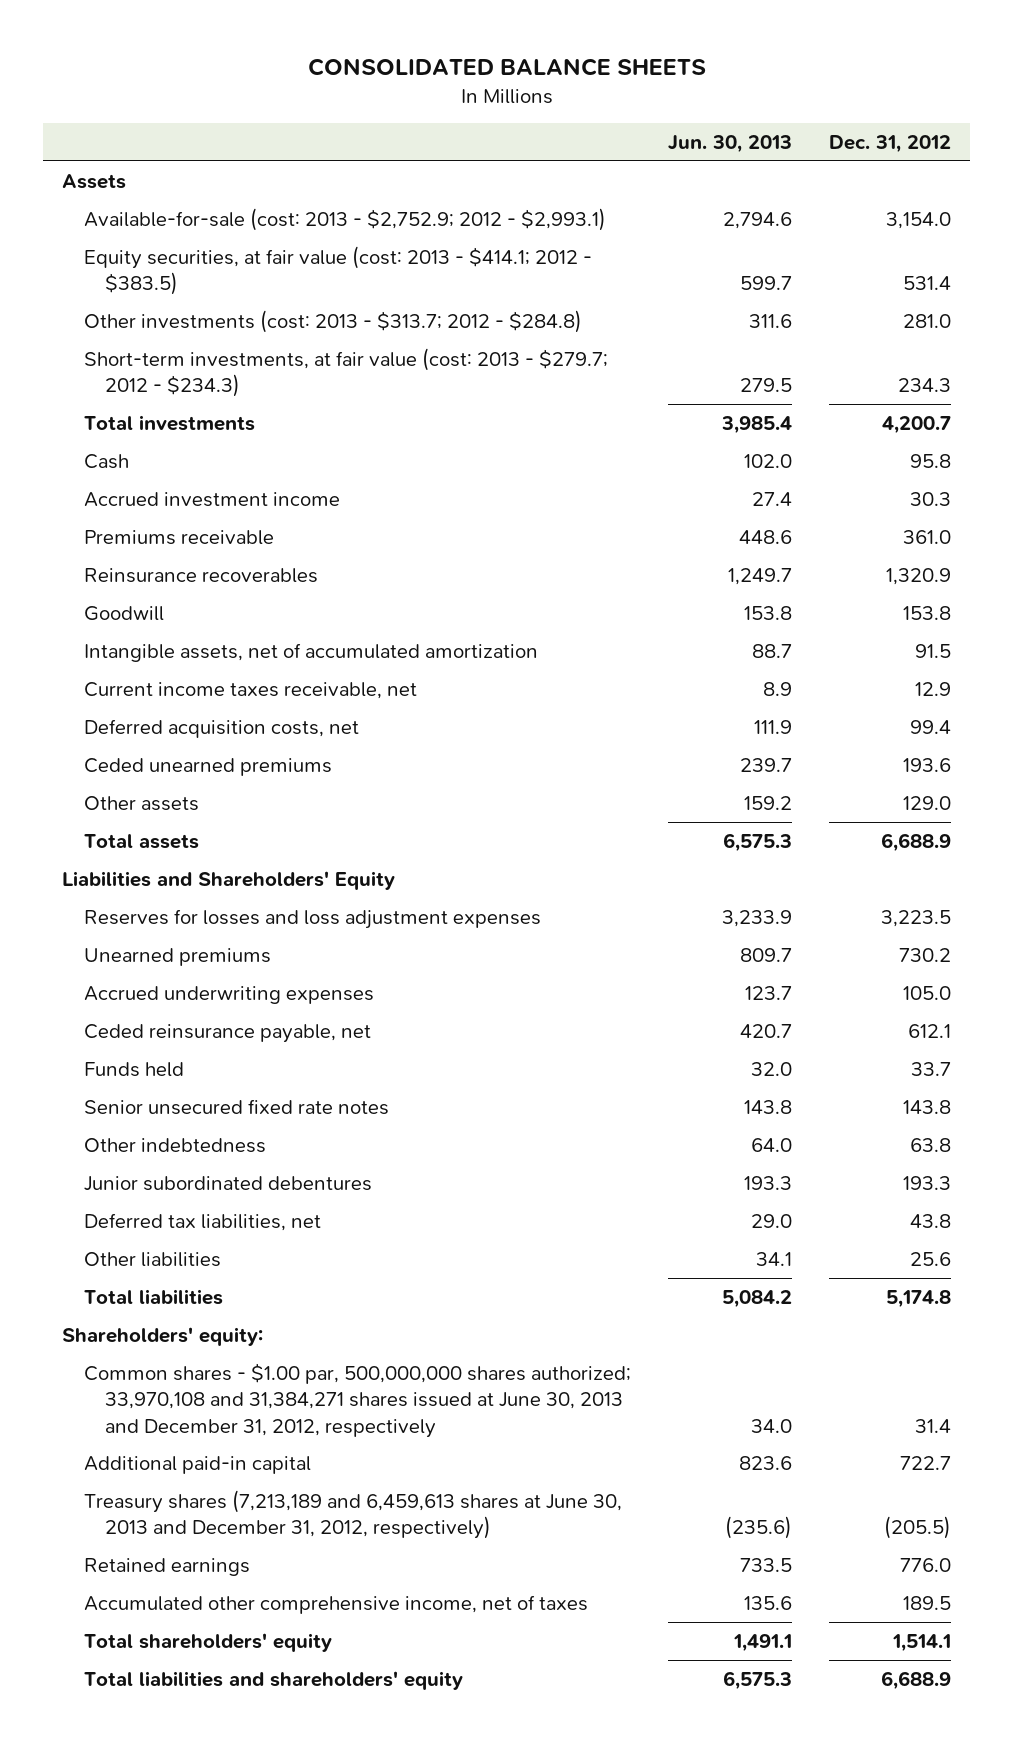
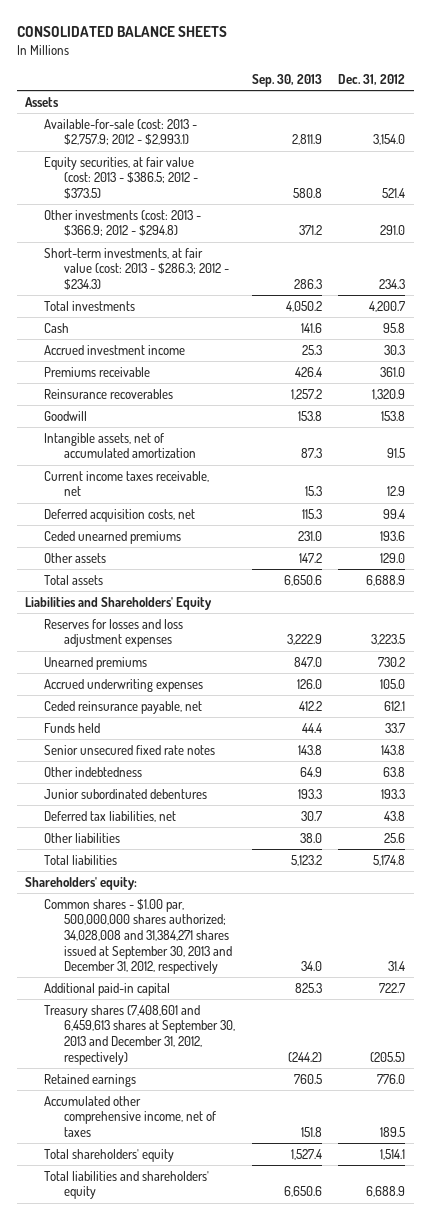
[667,135,792,154] Jun. 30, 2013 -> none
none -> [251,74,322,88] Sep. 30, 2013
[83,207,606,231] Available-for-sale (cost: 2013 - $2,752.9; 2012 - $2,993.1) -> [44,118,198,146] Available-for-sale (cost: 2013 - $2,757.9; 2012 - $2,993.1)
[83,245,592,296] Equity securities, at fair value (cost: 2013 - $414.1; 2012 - $383.5) -> [44,156,198,200] Equity securities, at fair value (cost: 2013 - $386.5; 2012 - $373.5)
[903,276,952,291] 531.4 -> [382,188,406,199] 521.4
[83,309,582,333] Other investments (cost: 2013 - $313.7; 2012 - $284.8) -> [44,209,202,237] Other investments (cost: 2013 - $366.9; 2012 - $294.8)
[903,313,952,328] 281.0 -> [380,225,406,236] 291.0
[83,347,608,398] Short-term investments, at fair value (cost: 2013 - $279.7; 2012 - $234.3) -> [44,247,229,291] Short-term investments, at fair value (cost: 2013 - $286.3; 2012 - $234.3)
[83,1362,631,1438] Common shares - $1.00 par, 500,000,000 shares authorized; 33,970,108 and 31,384,271 shares issued at June 30, 2013 and December 31, 2012, respectively -> [44,898,232,975] Common shares - $1.00 par, 500,000,000 shares authorized; 34,028,008 and 31,384,271 shares issued at September 30, 2013 and December 31, 2012, respectively
[83,1489,622,1540] Treasury shares (7,213,189 and 6,459,613 shares at June 30, 2013 and December 31, 2012, respectively) -> [44,1004,235,1065] Treasury shares (7,408,601 and 6,459,613 shares at September 30, 2013 and December 31, 2012, respectively)

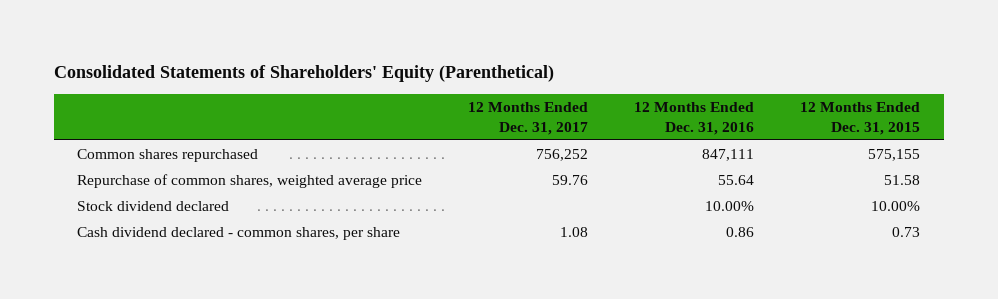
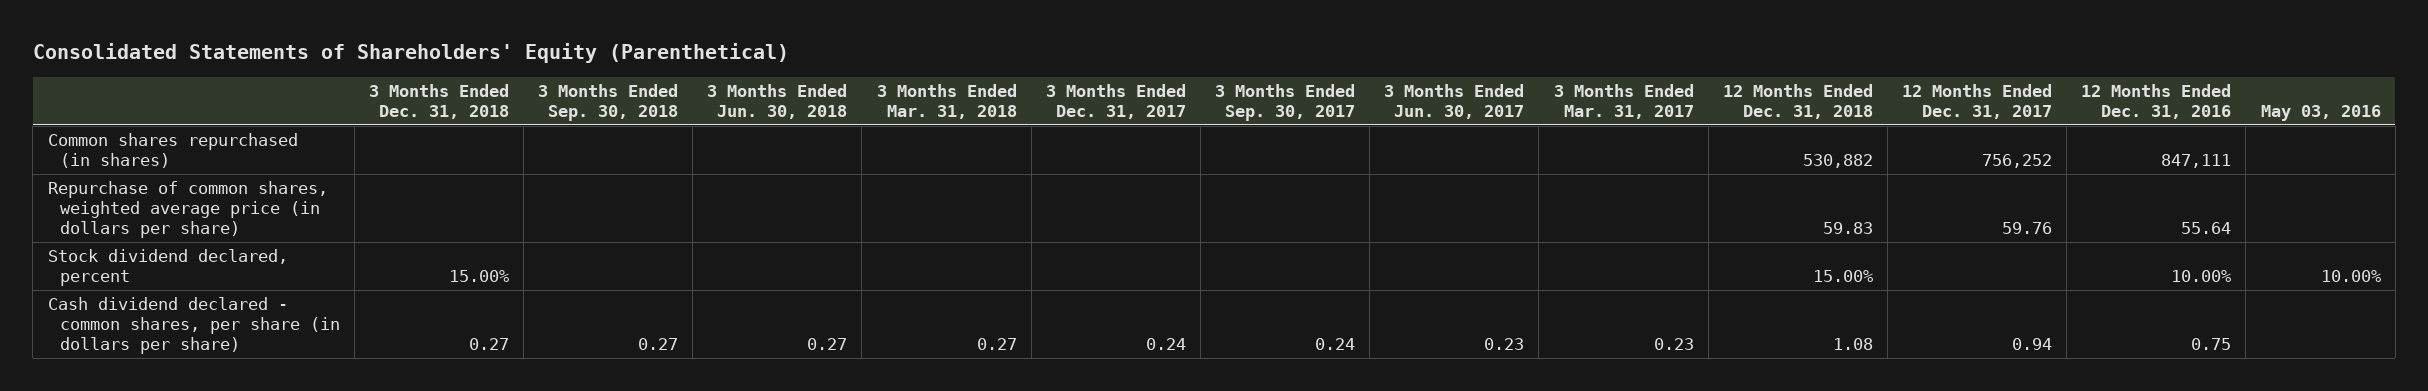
[800,102,921,135] 12 Months Ended Dec. 31, 2015 -> none
none -> [368,84,509,119] 3 Months Ended Dec. 31, 2018
none -> [538,84,679,121] 3 Months Ended Sep. 30, 2018
none -> [707,84,848,119] 3 Months Ended Jun. 30, 2018
none -> [876,84,1017,119] 3 Months Ended Mar. 31, 2018
none -> [1045,84,1186,119] 3 Months Ended Dec. 31, 2017
none -> [1215,84,1356,121] 3 Months Ended Sep. 30, 2017
none -> [1384,84,1525,119] 3 Months Ended Jun. 30, 2017
none -> [1553,84,1694,119] 3 Months Ended Mar. 31, 2017
none -> [1722,84,1873,119] 12 Months Ended Dec. 31, 2018
none -> [2260,104,2381,121] May 03, 2016
[77,149,259,163] Common shares repurchased -> [47,133,298,169] Common shares repurchased (in shares)
[77,174,423,189] Repurchase of common shares, weighted average price -> [47,181,328,239] Repurchase of common shares, weighted average price (in dollars per share)
[77,201,230,212] Stock dividend declared -> [47,249,288,287] Stock dividend declared, percent
[77,227,401,241] Cash dividend declared - common shares, per share -> [47,297,340,355] Cash dividend declared - common shares, per share (in dollars per share)
[560,227,589,238] 1.08 -> [2012,338,2053,351] 0.94
[726,227,755,238] 0.86 -> [2191,338,2232,351] 0.75

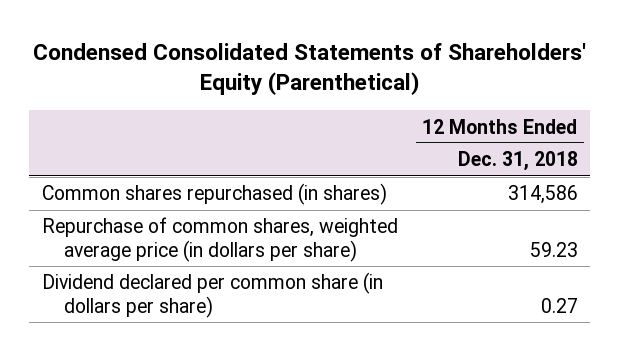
[32,43,789,64] Consolidated Statements of Shareholders' Equity (Parenthetical) -> [32,42,586,96] Condensed Consolidated Statements of Shareholders' Equity (Parenthetical)
[368,84,509,119] 3 Months Ended Dec. 31, 2018 -> none
[538,84,679,121] 3 Months Ended Sep. 30, 2018 -> none
[707,84,848,119] 3 Months Ended Jun. 30, 2018 -> none
[876,84,1017,119] 3 Months Ended Mar. 31, 2018 -> none
[1045,84,1186,119] 3 Months Ended Dec. 31, 2017 -> none
[1215,84,1356,121] 3 Months Ended Sep. 30, 2017 -> none
[1384,84,1525,119] 3 Months Ended Jun. 30, 2017 -> none
[1553,84,1694,119] 3 Months Ended Mar. 31, 2017 -> none
[1902,84,2053,119] 12 Months Ended Dec. 31, 2017 -> none
[2081,84,2232,119] 12 Months Ended Dec. 31, 2016 -> none
[2260,104,2381,121] May 03, 2016 -> none
[47,249,288,287] Stock dividend declared, percent -> none
[1802,154,1873,169] 530,882 -> [507,185,578,205] 314,586
[1822,222,1873,235] 59.83 -> [529,242,578,258] 59.23
[47,297,340,355] Cash dividend declared - common shares, per share (in dollars per share) -> [41,272,383,319] Dividend declared per common share (in dollars per share)
[1832,338,1873,351] 1.08 -> [540,298,578,314] 0.27

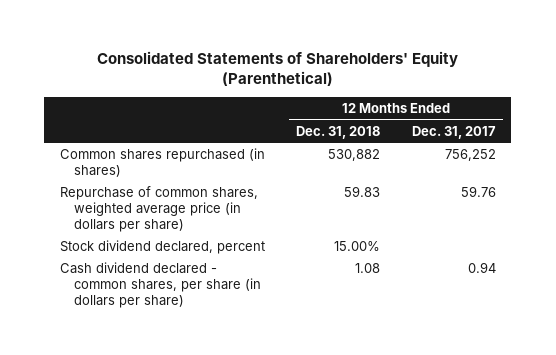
[32,42,586,96] Condensed Consolidated Statements of Shareholders' Equity (Parenthetical) -> [96,51,458,87] Consolidated Statements of Shareholders' Equity (Parenthetical)
none -> [411,125,496,139] Dec. 31, 2017
[507,185,578,205] 314,586 -> [328,148,381,161] 530,882
[529,242,578,258] 59.23 -> [344,185,381,197] 59.83
none -> [60,239,266,254] Stock dividend declared, percent
[41,272,383,319] Dividend declared per common share (in dollars per share) -> [60,261,262,308] Cash dividend declared - common shares, per share (in dollars per share)
[540,298,578,314] 0.27 -> [355,262,381,273] 1.08

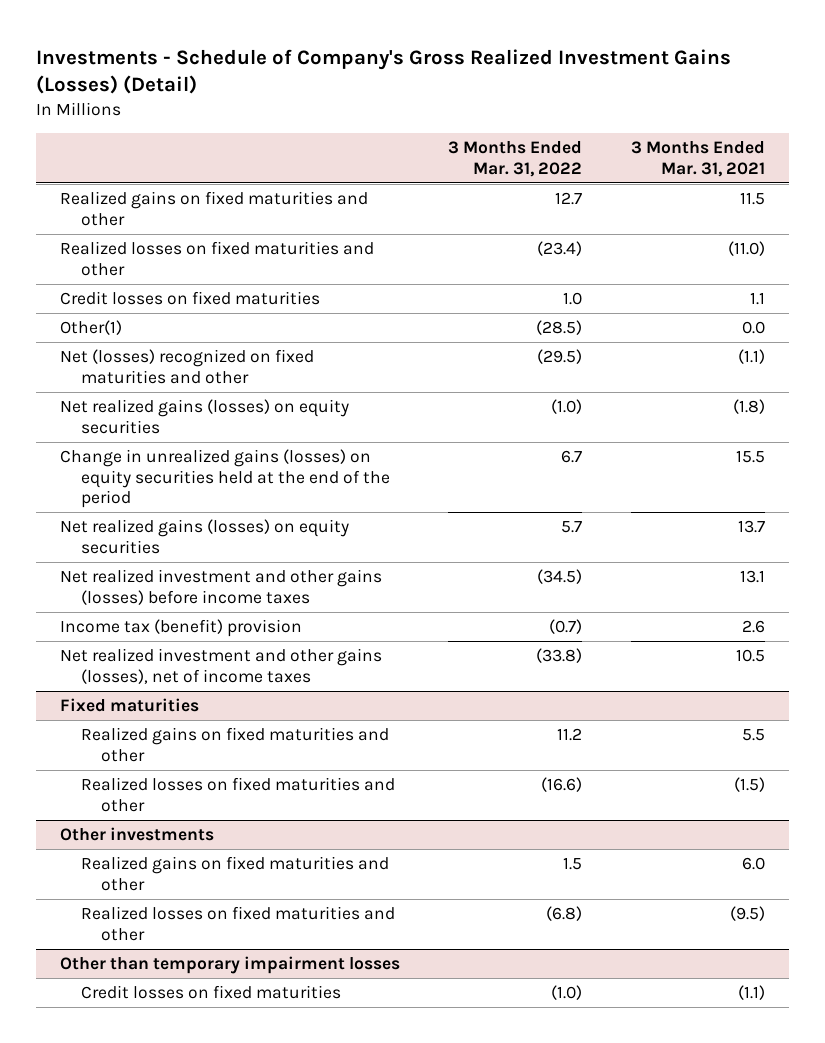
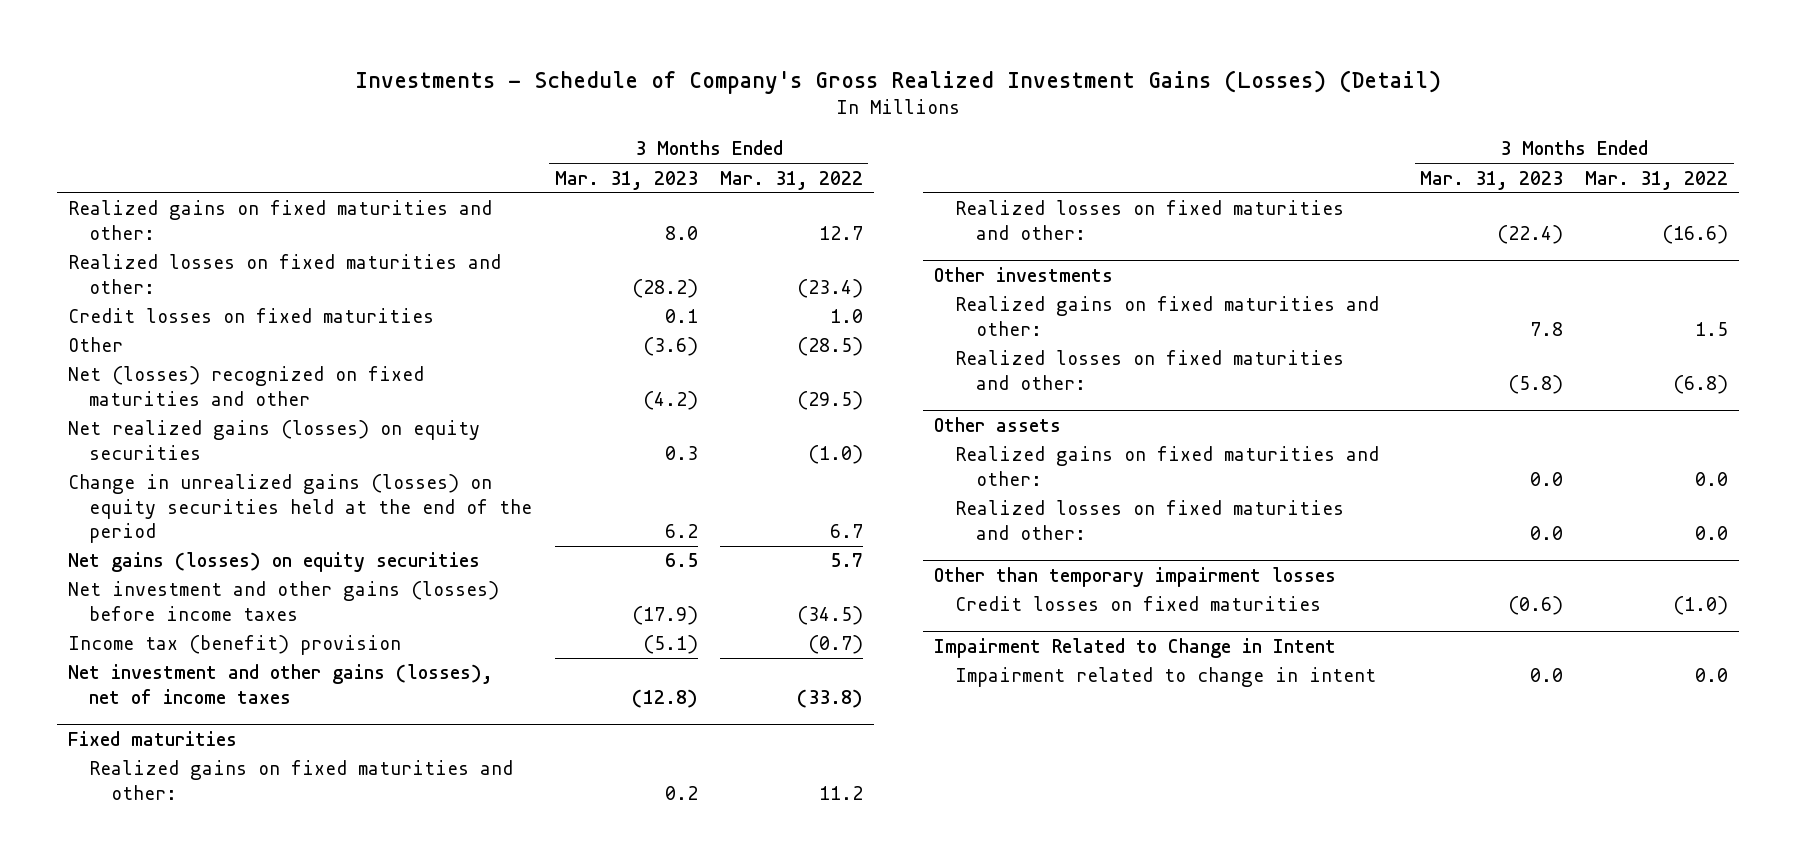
[630,141,765,177] 3 Months Ended Mar. 31, 2021 -> none
none -> [554,170,698,190] Mar. 31, 2023
[60,190,369,226] Realized gains on fixed maturities and other -> [68,200,493,240] Realized gains on fixed maturities and other:
[60,240,375,276] Realized losses on fixed maturities and other -> [68,254,502,294] Realized losses on fixed maturities and other:
[60,319,123,335] Other(1) -> [68,337,124,353] Other
[60,518,350,554] Net realized gains (losses) on equity securities -> [68,552,481,573] Net gains (losses) on equity securities
[60,568,383,605] Net realized investment and other gains (losses) before income taxes -> [68,581,500,621] Net investment and other gains (losses) before income taxes
[60,647,383,684] Net realized investment and other gains (losses), net of income taxes -> [68,664,494,704] Net investment and other gains (losses), net of income taxes
[80,726,389,762] Realized gains on fixed maturities and other -> [89,760,514,800] Realized gains on fixed maturities and other:
[80,776,395,812] Realized losses on fixed maturities and other -> [955,200,1345,240] Realized losses on fixed maturities and other:
[80,855,389,891] Realized gains on fixed maturities and other -> [955,296,1380,336] Realized gains on fixed maturities and other:
[80,905,395,941] Realized losses on fixed maturities and other -> [955,350,1345,390] Realized losses on fixed maturities and other:
none -> [933,416,1061,432] Other assets
none -> [955,446,1380,486] Realized gains on fixed maturities and other:
none -> [955,500,1345,540] Realized losses on fixed maturities and other:
none -> [933,637,1336,658] Impairment Related to Change in Intent
none -> [955,667,1377,688] Impairment related to change in intent

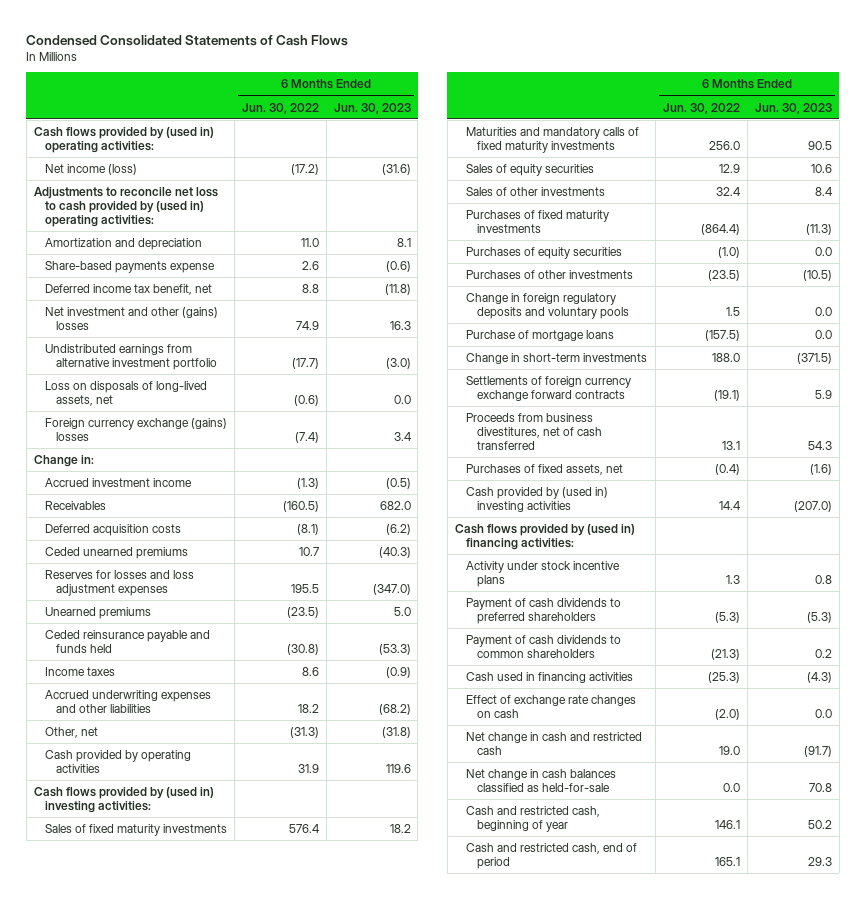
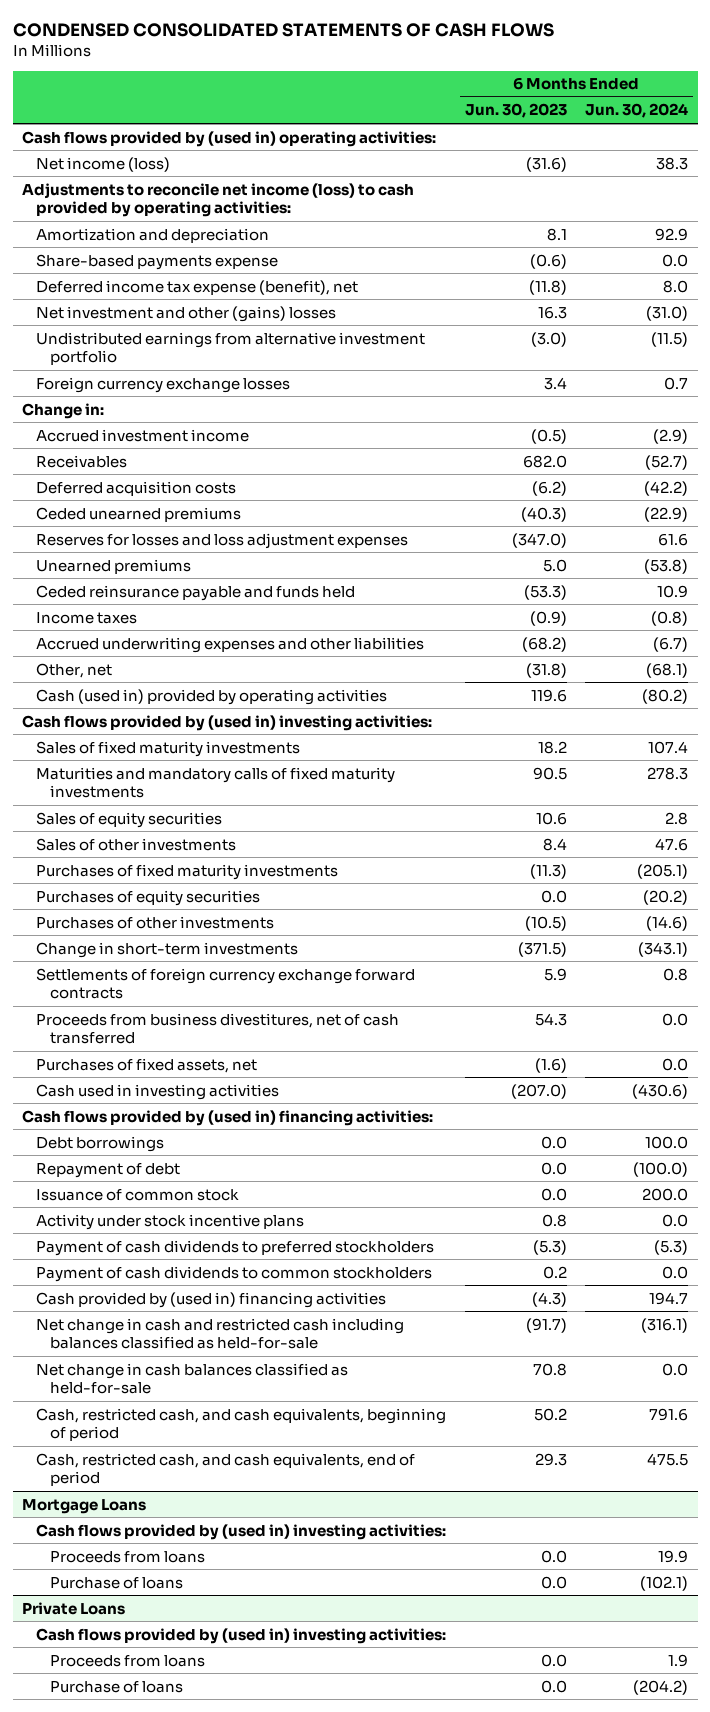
[26,34,349,46] Condensed Consolidated Statements of Cash Flows -> [12,22,554,37] CONDENSED CONSOLIDATED STATEMENTS OF CASH FLOWS
[241,102,319,114] Jun. 30, 2022 -> none
none -> [585,103,689,119] Jun. 30, 2024
[33,186,218,227] Adjustments to reconcile net loss to cash provided by (used in) operating activities: -> [22,182,415,217] Adjustments to reconcile net income (loss) to cash provided by operating activities:
[44,283,212,295] Deferred income tax benefit, net -> [36,279,359,295] Deferred income tax expense (benefit), net
[44,380,207,406] Loss on disposals of long-lived assets, net -> none
[44,417,227,441] Foreign currency exchange (gains) losses -> [36,376,291,393] Foreign currency exchange losses
[44,749,191,773] Cash provided by operating activities -> [36,688,388,705] Cash (used in) provided by operating activities
[465,292,630,319] Change in foreign regulatory deposits and voluntary pools -> none
[465,329,614,341] Purchase of mortgage loans -> none
[465,486,608,512] Cash provided by (used in) investing activities -> [36,1083,280,1100] Cash used in investing activities
none -> [36,1135,165,1152] Debt borrowings
none -> [36,1162,181,1178] Repayment of debt
none -> [36,1188,240,1201] Issuance of common stock
[465,694,636,718] Effect of exchange rate changes on cash -> none
[465,597,621,624] Payment of cash dividends to preferred shareholders -> [36,1239,435,1256] Payment of cash dividends to preferred stockholders
[465,634,621,658] Payment of cash dividends to common shareholders -> [36,1265,433,1282] Payment of cash dividends to common stockholders
[465,671,633,683] Cash used in financing activities -> [36,1291,387,1308] Cash provided by (used in) financing activities
[465,731,642,755] Net change in cash and restricted cash -> [36,1317,405,1349] Net change in cash and restricted cash including balances classified as held-for-sale
[465,805,600,832] Cash and restricted cash, beginning of year -> [36,1407,447,1441] Cash, restricted cash, and cash equivalents, beginning of period
[465,842,637,869] Cash and restricted cash, end of period -> [36,1452,416,1486] Cash, restricted cash, and cash equivalents, end of period
none -> [22,1498,147,1514] Mortgage Loans
none -> [36,1523,447,1540] Cash flows provided by (used in) investing activities:
none -> [49,1550,205,1563] Proceeds from loans
none -> [49,1576,183,1589] Purchase of loans
none -> [22,1601,126,1615] Private Loans
none -> [36,1627,447,1644] Cash flows provided by (used in) investing activities:
none -> [49,1654,205,1667] Proceeds from loans
none -> [49,1680,183,1693] Purchase of loans

